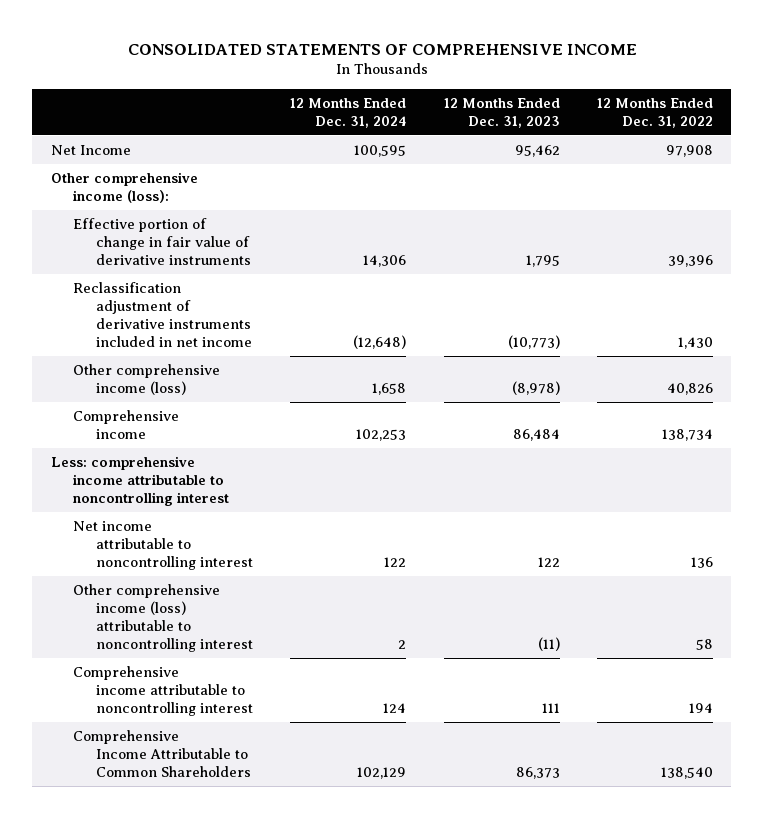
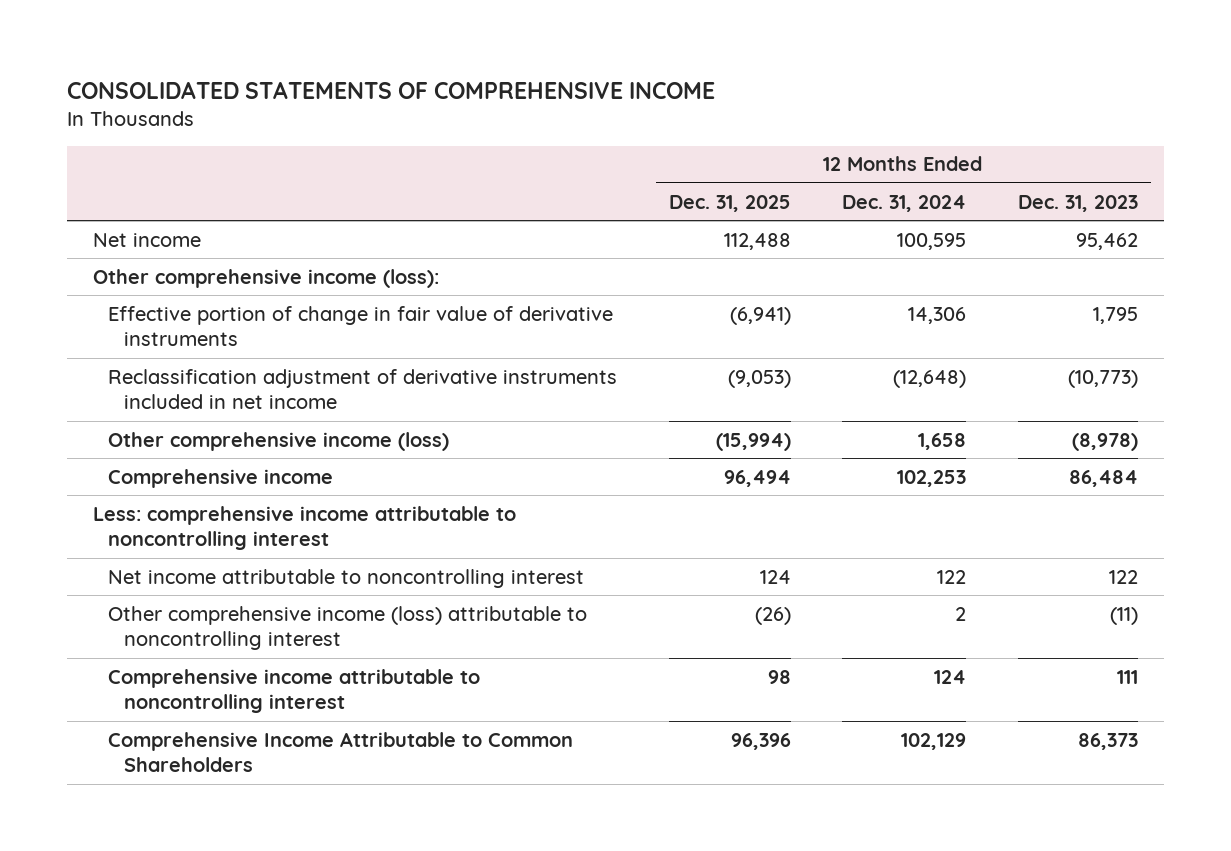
[596,98,713,128] 12 Months Ended Dec. 31, 2022 -> none
none -> [668,194,791,212] Dec. 31, 2025
[51,145,132,156] Net Income -> [93,232,202,247] Net income

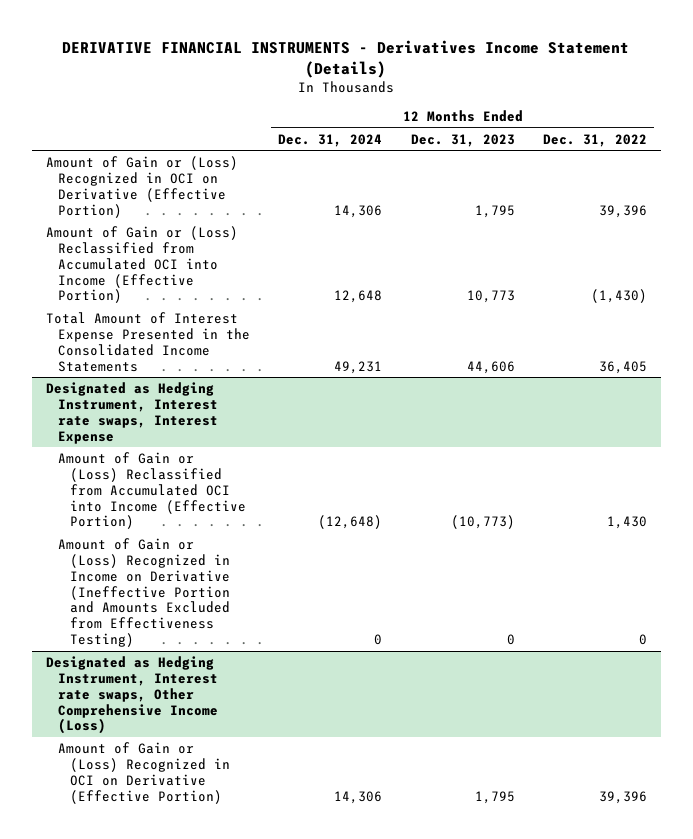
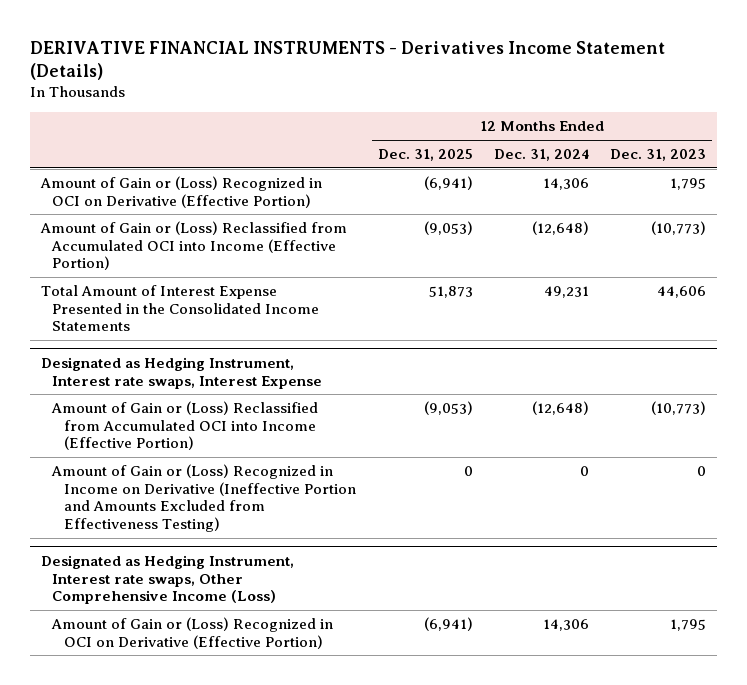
[542,133,647,147] Dec. 31, 2022 -> none
none -> [377,149,473,162] Dec. 31, 2025
[334,290,383,304] 12,648 -> [531,221,589,236] (12,648)
[466,290,515,304] 10,773 -> [651,221,707,236] (10,773)

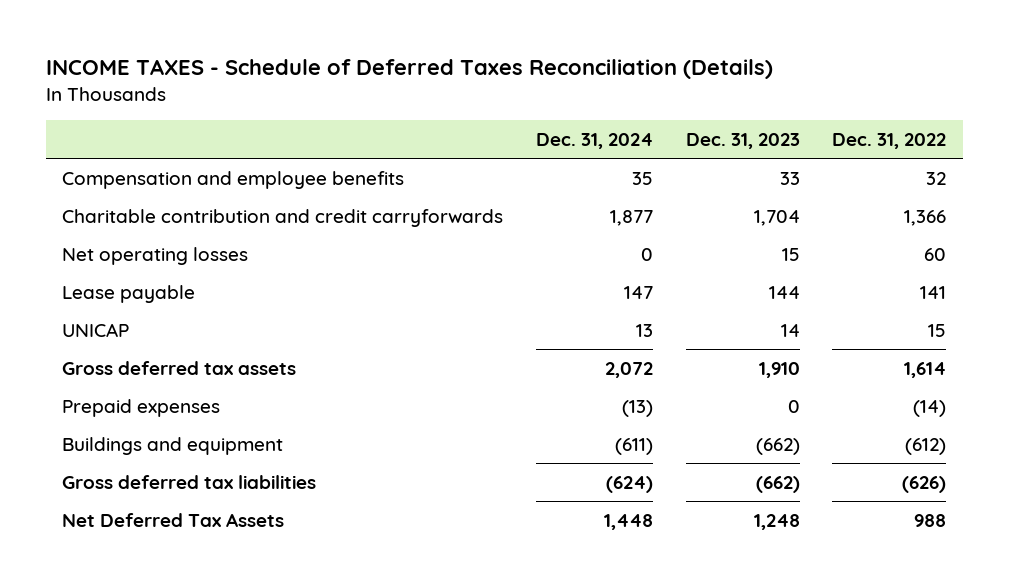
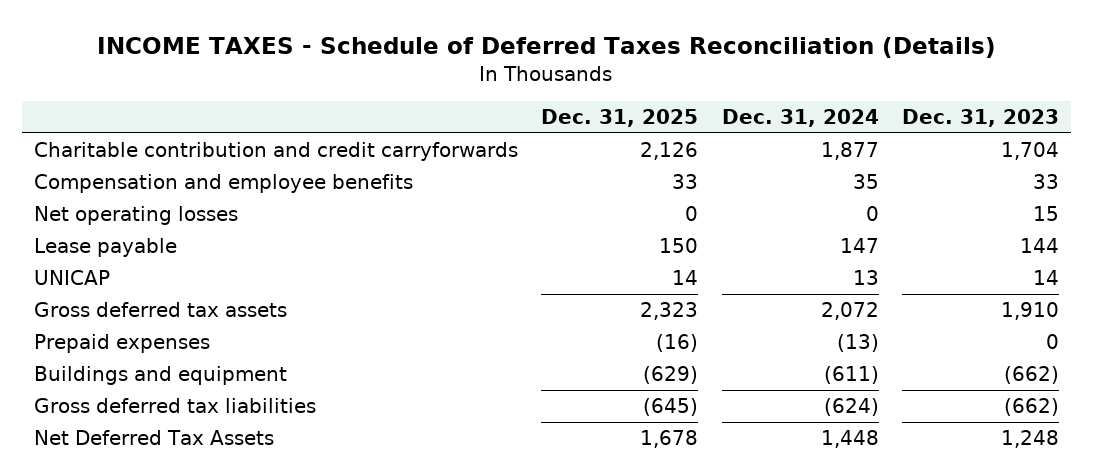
[832,132,947,149] Dec. 31, 2022 -> none
none -> [541,109,699,128] Dec. 31, 2025
[62,170,405,189] Compensation and employee benefits -> [33,174,413,194] Compensation and employee benefits

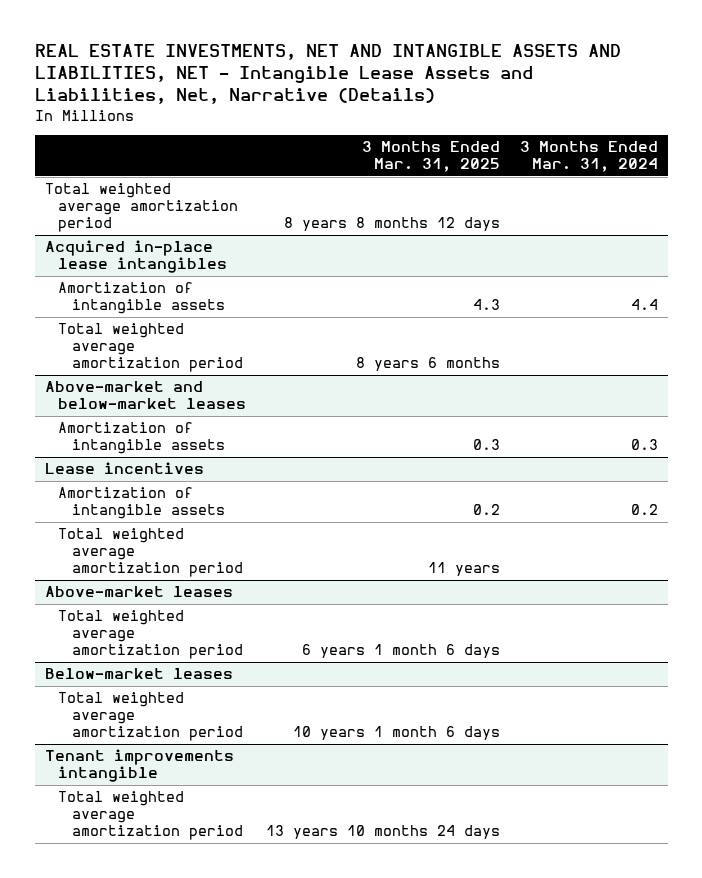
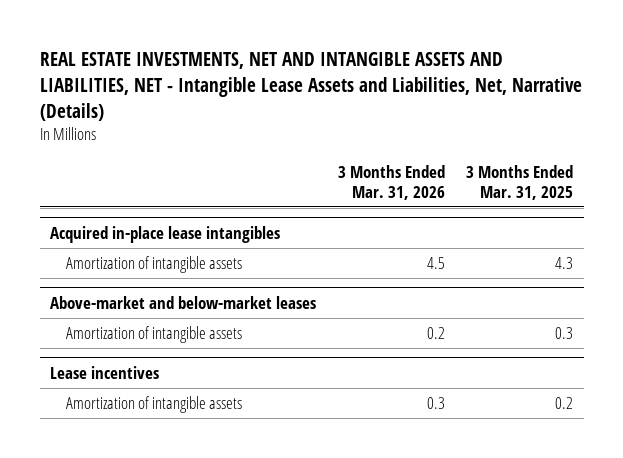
[519,141,658,173] 3 Months Ended Mar. 31, 2024 -> none
none -> [337,164,445,200] 3 Months Ended Mar. 31, 2026
[44,183,239,233] Total weighted average amortization period -> none
[58,323,243,373] Total weighted average amortization period -> none
[58,528,243,578] Total weighted average amortization period -> none
[44,586,233,598] Above-market leases -> none
[58,610,243,660] Total weighted average amortization period -> none
[44,668,233,680] Below-market leases -> none
[58,692,243,742] Total weighted average amortization period -> none
[44,749,234,783] Tenant improvements intangible -> none
[58,791,243,841] Total weighted average amortization period -> none

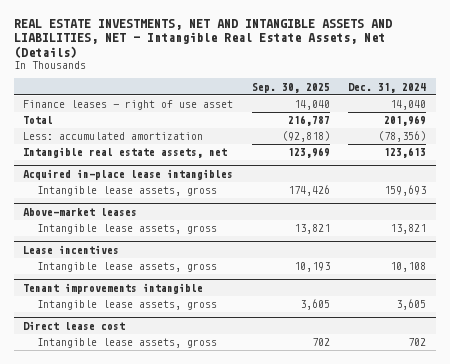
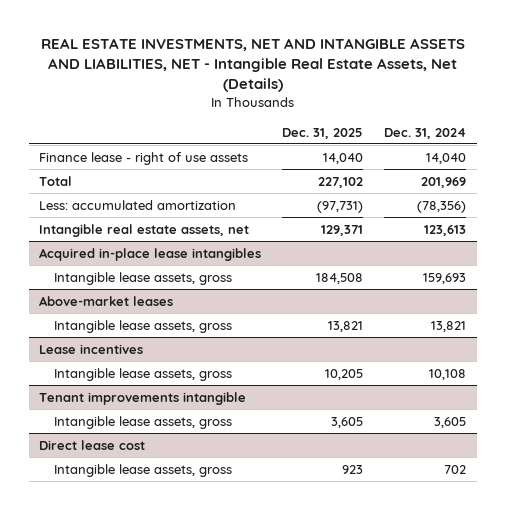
[251,82,330,93] Sep. 30, 2025 -> none
none -> [282,127,364,139] Dec. 31, 2025
[23,100,234,111] Finance leases - right of use asset -> [39,151,249,165] Finance lease - right of use assets

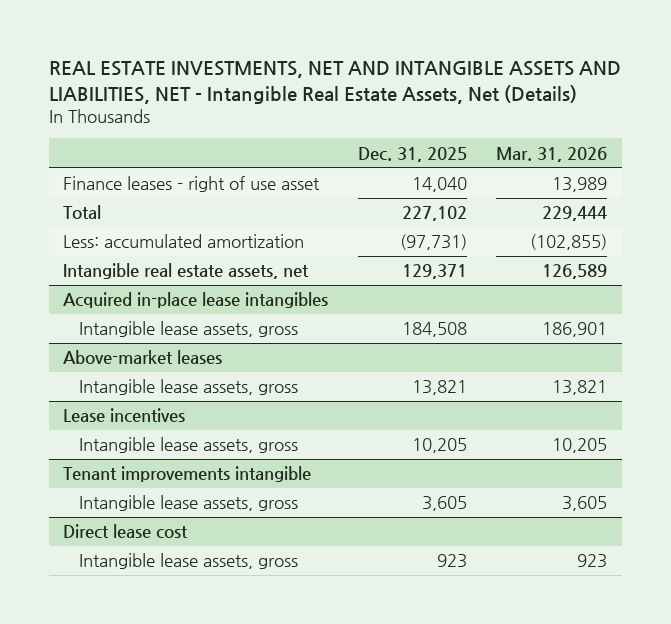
[384,127,467,139] Dec. 31, 2024 -> none
none -> [496,146,608,162] Mar. 31, 2026
[39,151,249,165] Finance lease - right of use assets -> [63,176,321,193] Finance leases - right of use asset

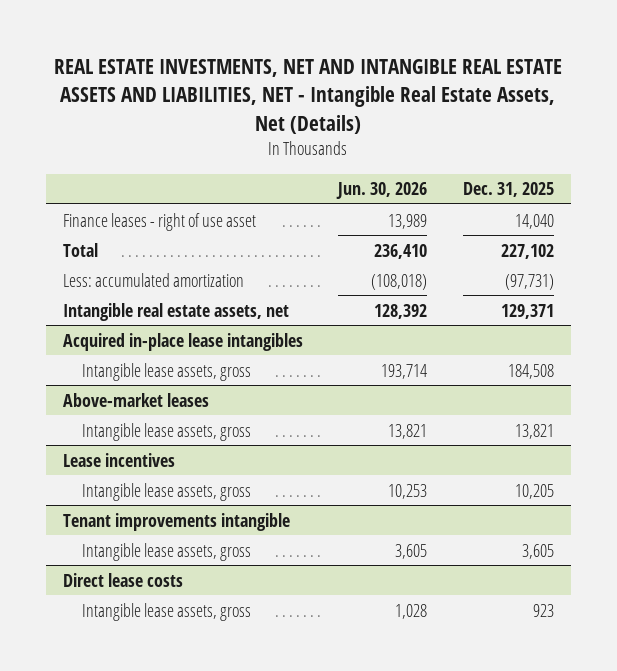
[48,61,621,104] REAL ESTATE INVESTMENTS, NET AND INTANGIBLE ASSETS AND LIABILITIES, NET - Intangible Real Estate Assets, Net (Details) -> [54,59,563,134] REAL ESTATE INVESTMENTS, NET AND INTANGIBLE REAL ESTATE ASSETS AND LIABILITIES, NET - Intangible Real Estate Assets, Net (Details)
[496,146,608,162] Mar. 31, 2026 -> none
none -> [336,182,428,200] Jun. 30, 2026
[63,524,189,540] Direct lease cost -> [63,572,184,587] Direct lease costs

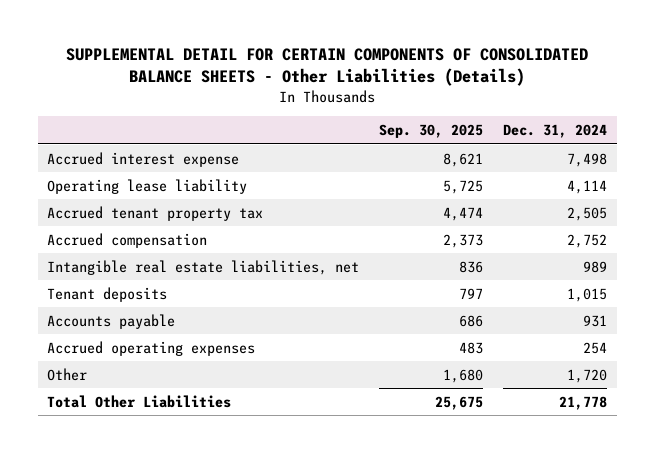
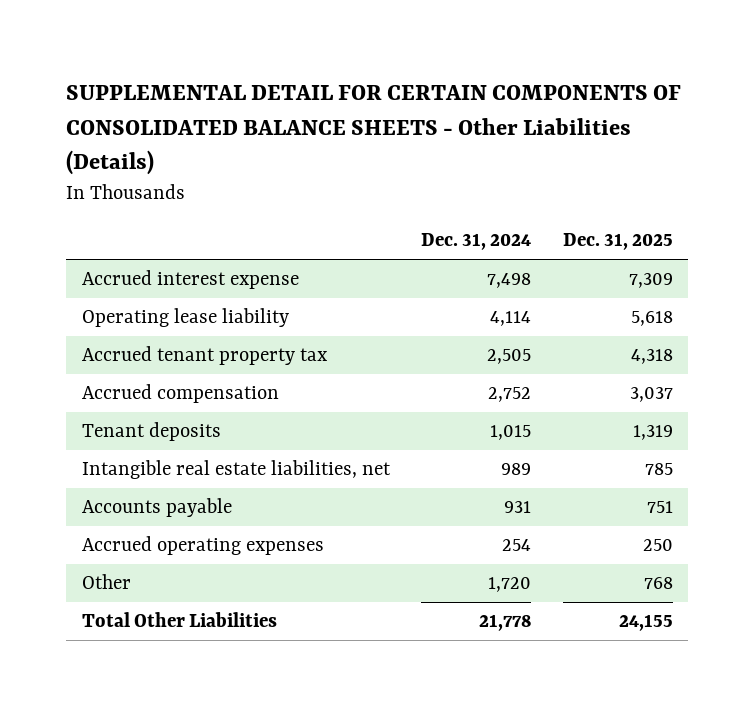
[379,124,484,139] Sep. 30, 2025 -> none
none -> [562,233,673,251] Dec. 31, 2025
[47,259,360,275] Intangible real estate liabilities, net -> [81,460,391,480] Intangible real estate liabilities, net

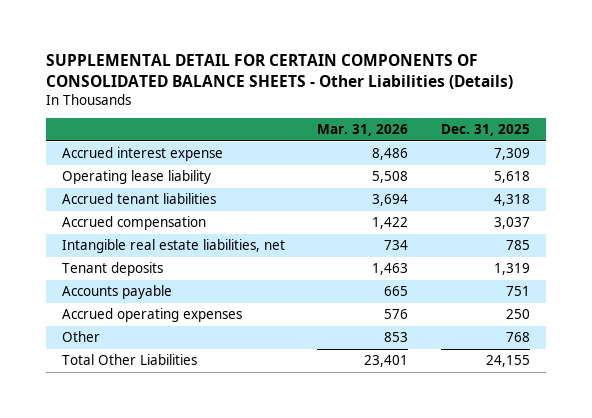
[421,233,532,251] Dec. 31, 2024 -> none
none -> [317,124,409,137] Mar. 31, 2026
[81,346,327,366] Accrued tenant property tax -> [61,193,216,205] Accrued tenant liabilities
[81,422,221,442] Tenant deposits -> [61,262,163,277] Tenant deposits

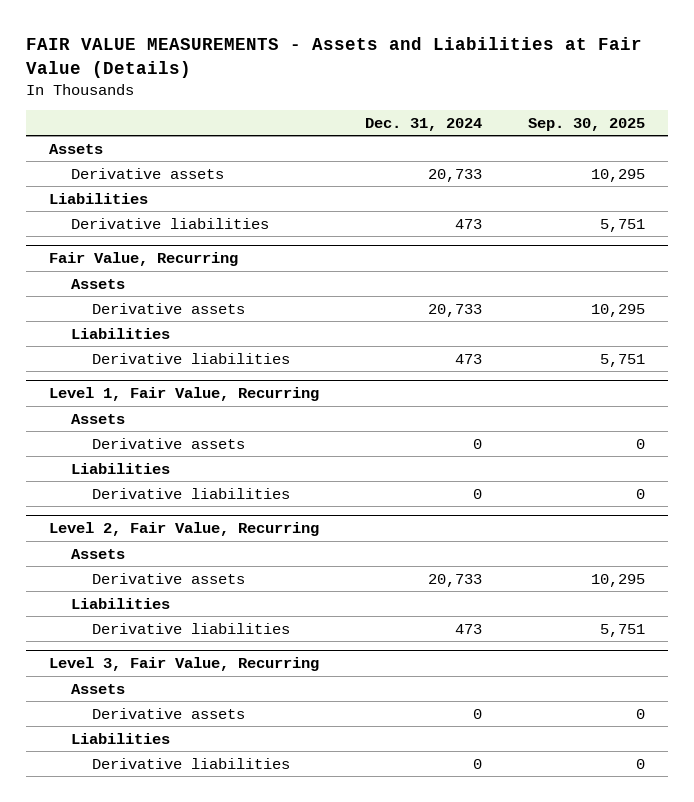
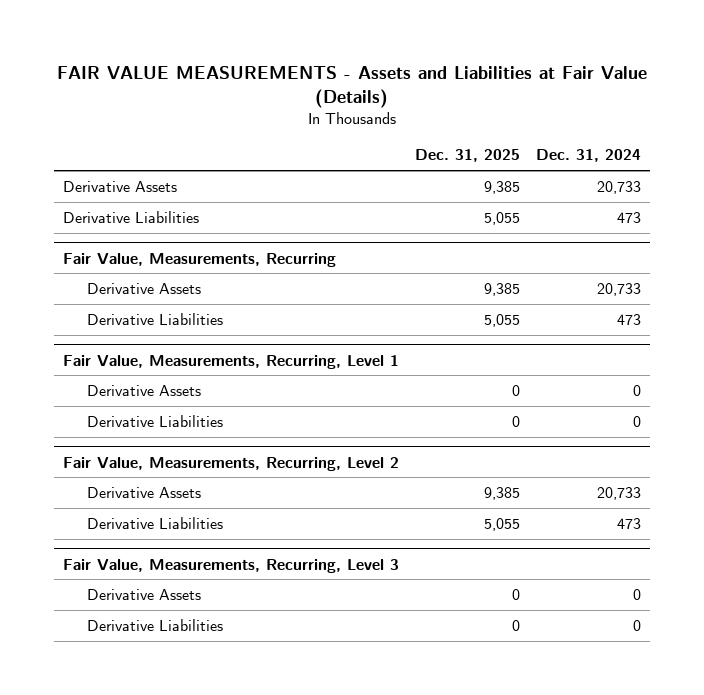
[528,117,646,131] Sep. 30, 2025 -> none
none -> [414,149,520,163] Dec. 31, 2025
[49,143,104,154] Assets -> none
[49,192,149,204] Liabilities -> none
[70,278,125,289] Assets -> none
[70,327,170,339] Liabilities -> none
[70,413,125,424] Assets -> none
[70,462,170,474] Liabilities -> none
[70,548,125,559] Assets -> none
[70,597,170,609] Liabilities -> none
[70,683,125,694] Assets -> none
[70,732,170,744] Liabilities -> none
[70,167,224,179] Derivative assets -> [62,180,177,192] Derivative Assets
[70,217,269,229] Derivative liabilities -> [62,210,199,223] Derivative Liabilities
[49,252,239,267] Fair Value, Recurring -> [62,252,336,267] Fair Value, Measurements, Recurring
[91,302,245,314] Derivative assets -> [86,282,201,294] Derivative Assets
[91,352,290,364] Derivative liabilities -> [86,312,223,325] Derivative Liabilities
[49,387,320,402] Level 1, Fair Value, Recurring -> [62,354,399,369] Fair Value, Measurements, Recurring, Level 1
[91,437,245,449] Derivative assets -> [86,384,201,396] Derivative Assets
[91,487,290,499] Derivative liabilities -> [86,414,223,427] Derivative Liabilities
[49,522,320,537] Level 2, Fair Value, Recurring -> [62,456,399,471] Fair Value, Measurements, Recurring, Level 2
[91,572,245,584] Derivative assets -> [86,486,201,498] Derivative Assets
[91,622,290,634] Derivative liabilities -> [86,516,223,529] Derivative Liabilities
[49,657,320,672] Level 3, Fair Value, Recurring -> [62,558,399,573] Fair Value, Measurements, Recurring, Level 3
[91,707,245,719] Derivative assets -> [86,588,201,600] Derivative Assets
[91,757,290,769] Derivative liabilities -> [86,618,223,631] Derivative Liabilities

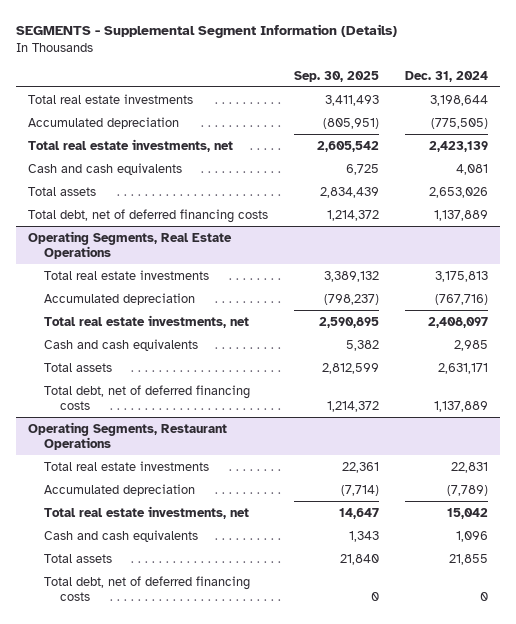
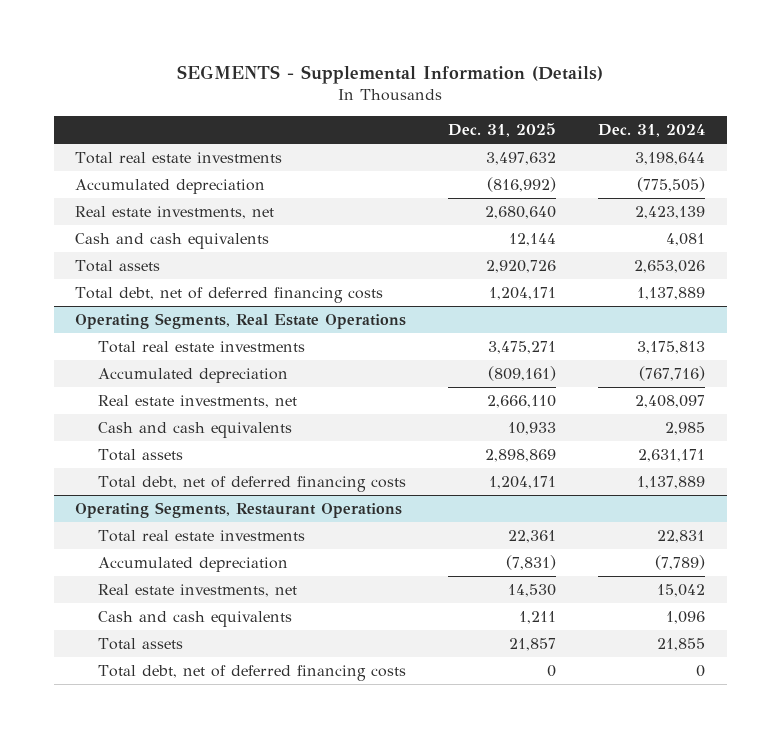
[15,23,397,38] SEGMENTS - Supplemental Segment Information (Details) -> [177,64,604,84] SEGMENTS - Supplemental Information (Details)
[293,70,379,82] Sep. 30, 2025 -> none
none -> [448,122,557,137] Dec. 31, 2025
[28,138,234,152] Total real estate investments, net -> [75,206,275,220] Real estate investments, net
[44,314,250,328] Total real estate investments, net -> [97,395,297,409] Real estate investments, net
[44,505,250,519] Total real estate investments, net -> [97,584,297,598] Real estate investments, net

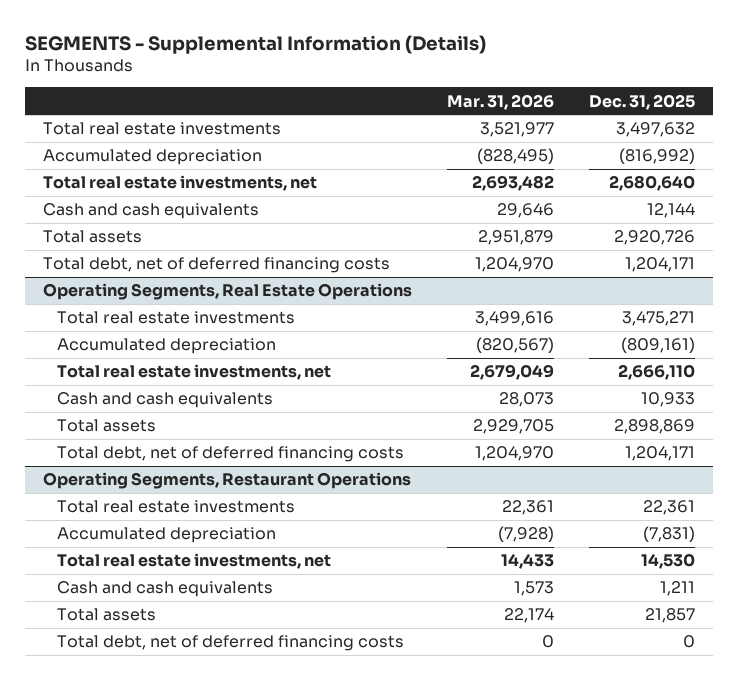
[598,123,706,137] Dec. 31, 2024 -> none
none -> [446,93,554,110] Mar. 31, 2026
[75,206,275,220] Real estate investments, net -> [42,175,317,192] Total real estate investments, net
[97,395,297,409] Real estate investments, net -> [57,364,332,381] Total real estate investments, net
[97,584,297,598] Real estate investments, net -> [57,553,332,570] Total real estate investments, net

